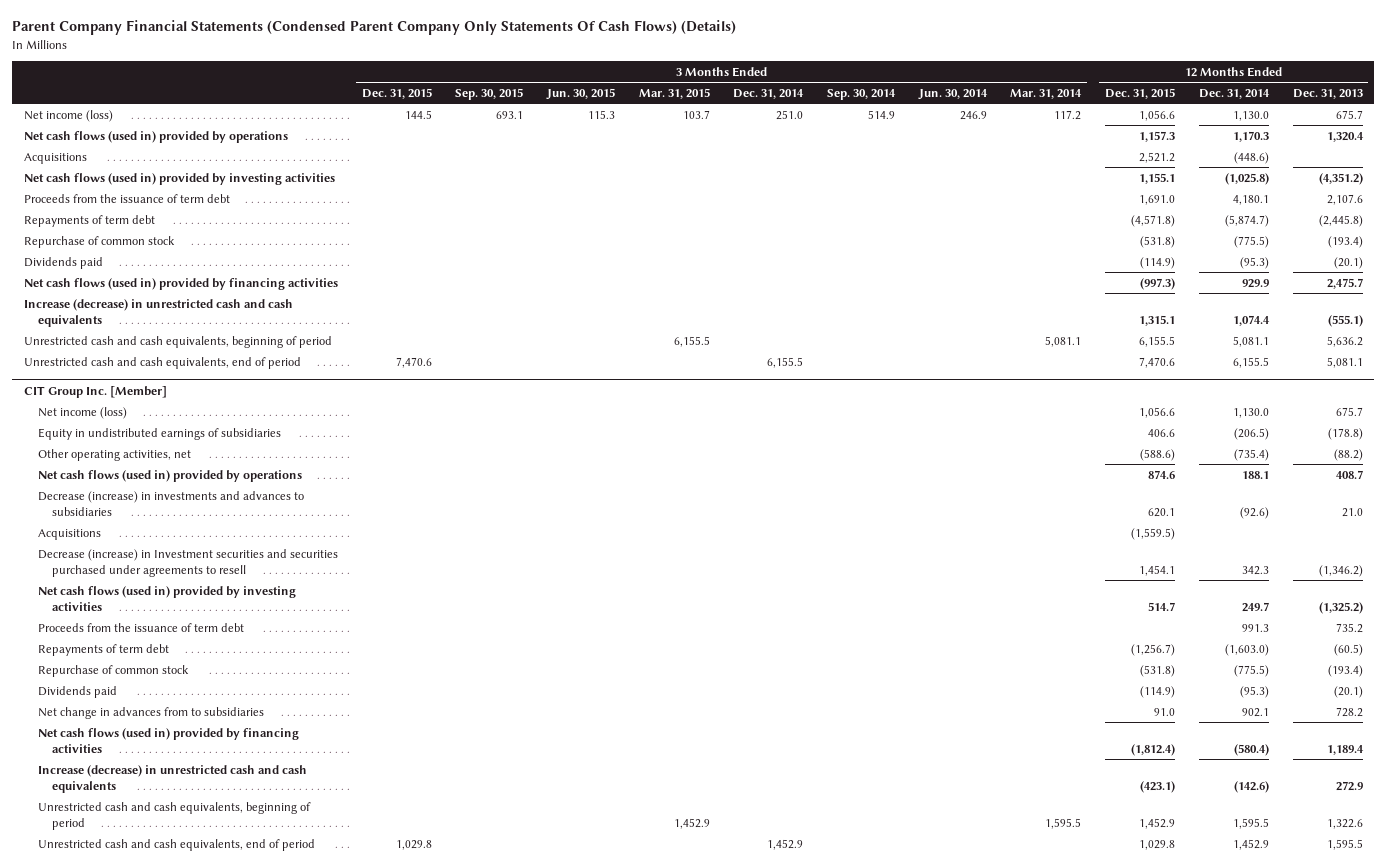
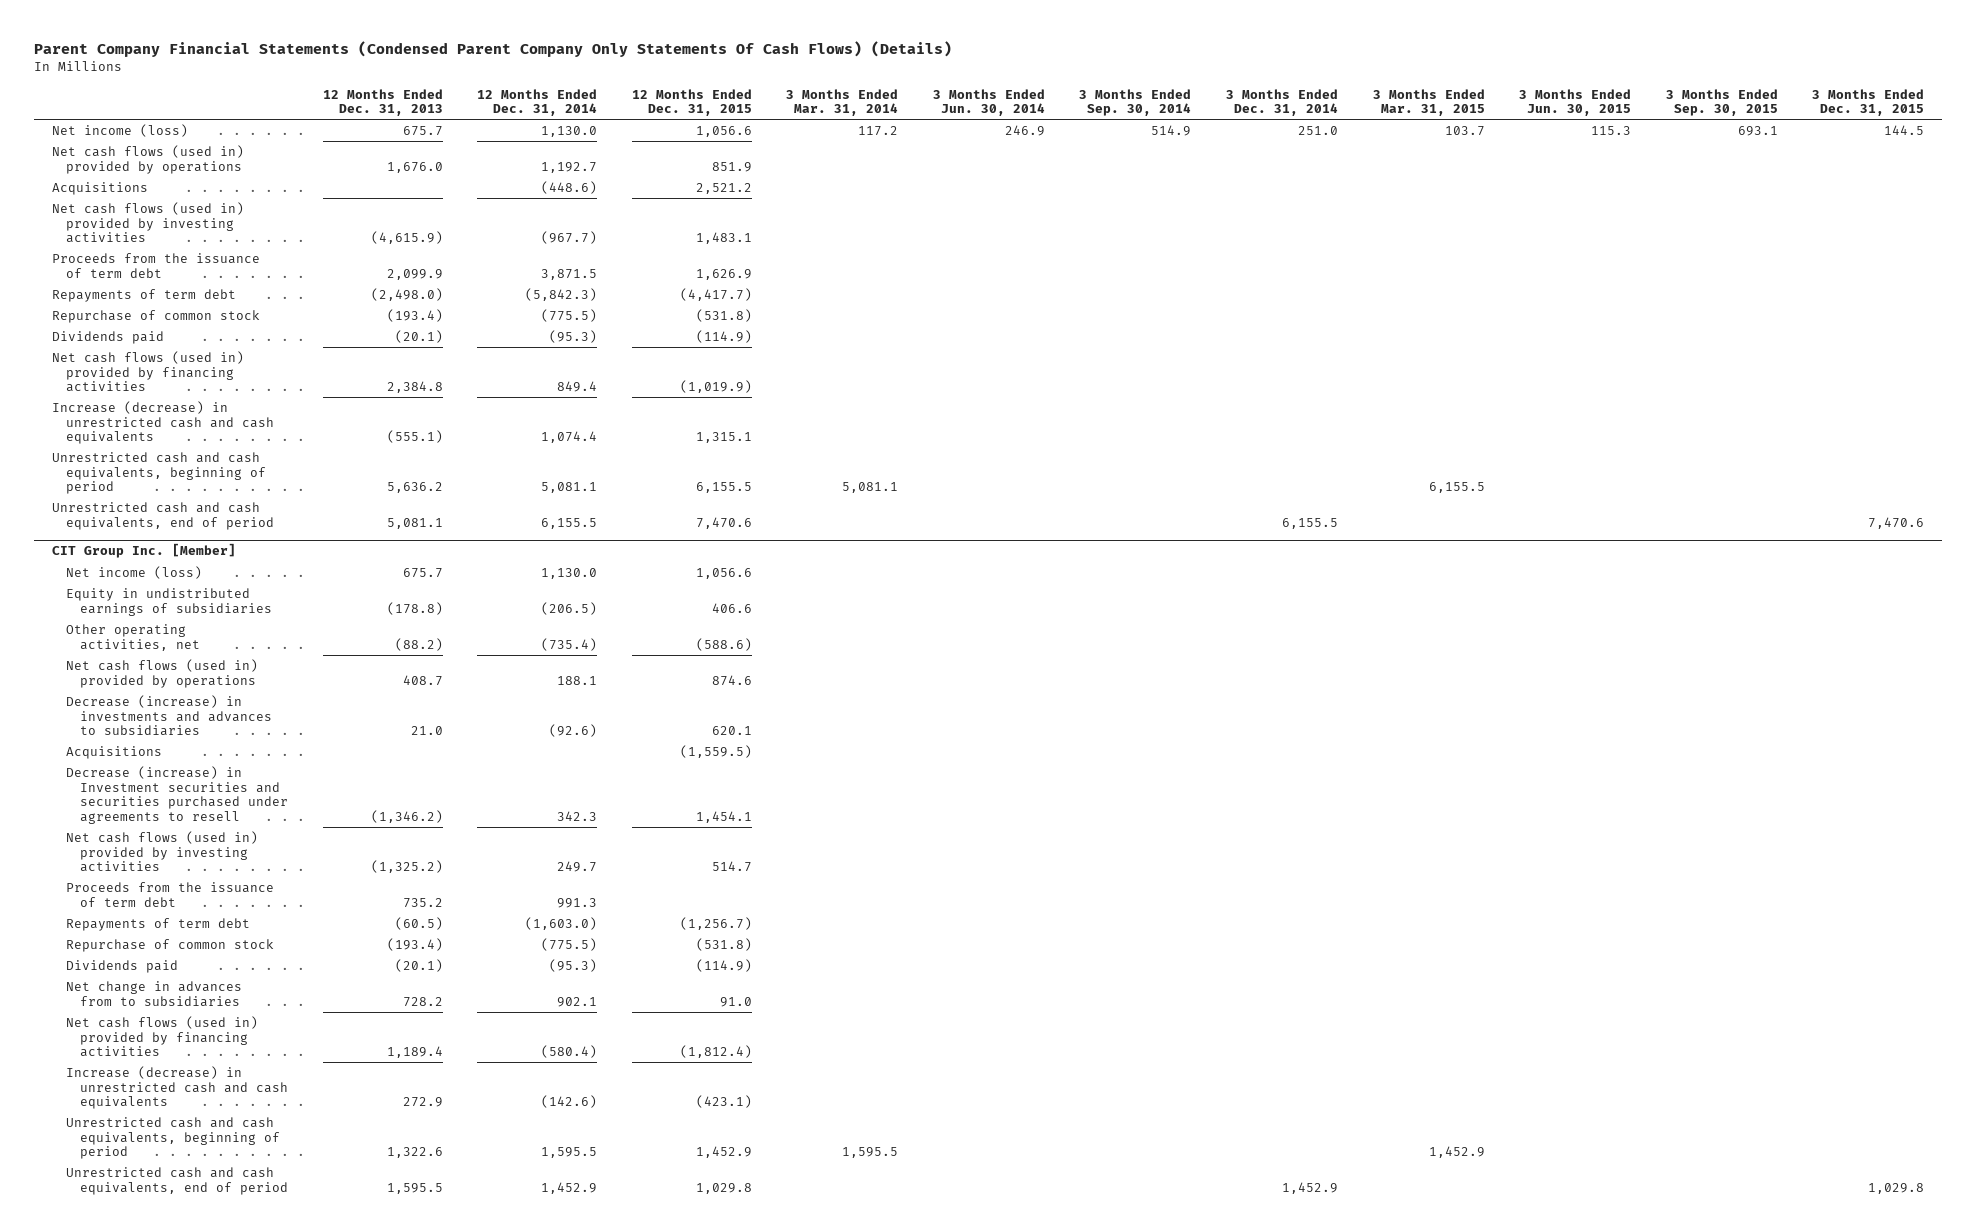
[1139,130,1176,142] 1,157.3 -> [711,161,752,172] 851.9
[1232,130,1269,142] 1,170.3 -> [541,161,598,173] 1,192.7
[1326,131,1364,142] 1,320.4 -> [386,161,443,173] 1,676.0
[1139,172,1176,184] 1,155.1 -> [695,232,752,245] 1,483.1
[1224,172,1269,185] (1,025.8) -> [541,231,598,245] (967.7)
[1318,172,1363,185] (4,351.2) -> [370,231,443,245] (4,615.9)
[1139,194,1176,205] 1,691.0 -> [695,268,752,280] 1,626.9
[1232,194,1269,205] 4,180.1 -> [541,268,598,280] 3,871.5
[1326,193,1363,205] 2,107.6 -> [386,268,443,280] 2,099.9
[1131,214,1176,227] (4,571.8) -> [679,288,752,302] (4,417.7)
[1224,214,1269,227] (5,874.7) -> [525,288,598,302] (5,842.3)
[1318,214,1363,227] (2,445.8) -> [370,288,443,302] (2,498.0)
[1140,277,1176,290] (997.3) -> [679,380,752,394] (1,019.9)
[1241,278,1269,288] 929.9 -> [557,381,598,393] 849.4
[1326,277,1363,289] 2,475.7 -> [386,381,443,394] 2,384.8

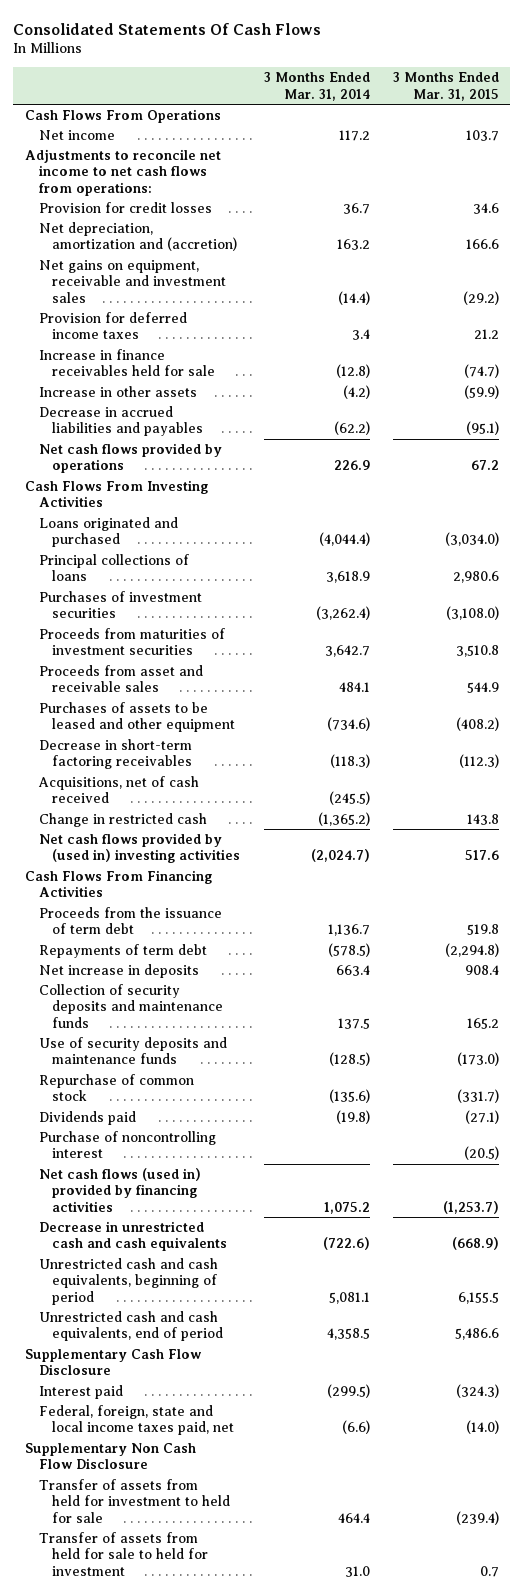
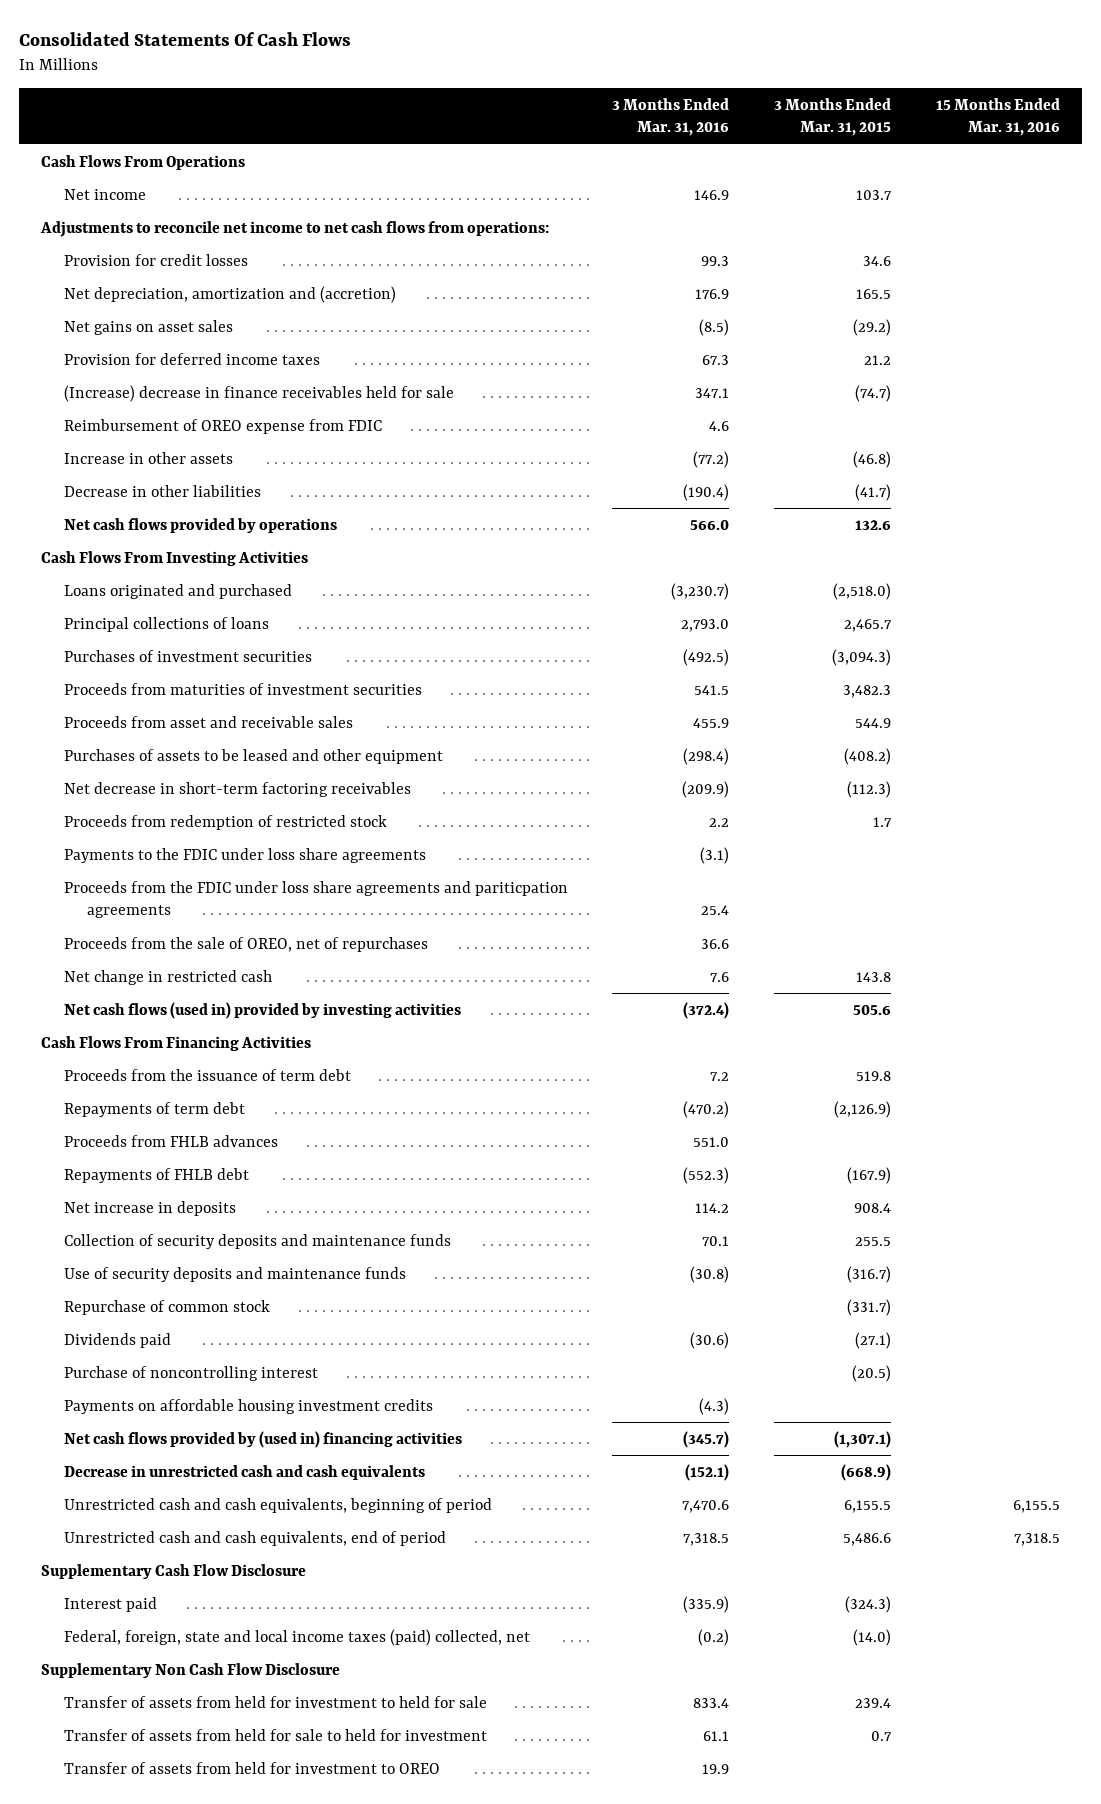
[263,72,370,101] 3 Months Ended Mar. 31, 2014 -> none
none -> [612,98,730,137] 3 Months Ended Mar. 31, 2016
none -> [935,98,1060,137] 15 Months Ended Mar. 31, 2016
[465,239,499,250] 166.6 -> [856,288,892,299] 165.5
[38,259,227,303] Net gains on equipment, receivable and investment sales -> [63,319,233,335] Net gains on asset sales
[38,348,216,377] Increase in finance receivables held for sale -> [63,384,454,402] (Increase) decrease in finance receivables held for sale
none -> [63,418,382,434] Reimbursement of OREO expense from FDIC
[463,384,499,399] (59.9) -> [853,450,892,468] (46.8)
[38,405,204,437] Decrease in accrued liabilities and payables -> [63,484,261,497] Decrease in other liabilities
[465,421,499,436] (95.1) -> [855,483,892,501] (41.7)
[470,460,499,471] 67.2 -> [855,519,892,530] 132.6
[444,532,499,547] (3,034.0) -> [833,582,892,600] (2,518.0)
[452,571,499,584] 2,980.6 -> [844,618,893,632] 2,465.7
[445,606,499,621] (3,108.0) -> [832,648,892,666] (3,094.3)
[455,645,499,658] 3,510.8 -> [843,684,892,698] 3,482.3
[37,775,199,804] Acquisitions, net of cash received -> none
[38,738,193,770] Decrease in short-term factoring receivables -> [63,781,411,797] Net decrease in short-term factoring receivables
none -> [63,814,387,830] Proceeds from redemption of restricted stock
none -> [63,847,426,863] Payments to the FDIC under loss share agreements
none -> [63,880,568,919] Proceeds from the FDIC under loss share agreements and pariticpation agreements
none -> [63,936,428,952] Proceeds from the sale of OREO, net of repurchases
[38,812,207,827] Change in restricted cash -> [63,969,272,985] Net change in restricted cash
[38,832,241,864] Net cash flows provided by (used in) investing activities -> [63,1001,461,1019] Net cash flows (used in) provided by investing activities
[464,850,499,861] 517.6 -> [853,1004,892,1015] 505.6
[444,942,499,957] (2,294.8) -> [834,1100,892,1118] (2,126.9)
none -> [63,1134,278,1147] Proceeds from FHLB advances
none -> [63,1167,249,1183] Repayments of FHLB debt
[466,1017,499,1029] 165.2 -> [855,1236,892,1246] 255.5
[456,1052,499,1067] (173.0) -> [847,1265,892,1283] (316.7)
none -> [63,1398,433,1414] Payments on affordable housing investment credits
[38,1167,201,1212] Net cash flows (used in) provided by financing activities -> [63,1430,462,1448] Net cash flows provided by (used in) financing activities
[442,1200,499,1214] (1,253.7) -> [834,1430,892,1448] (1,307.1)
[38,1404,235,1436] Federal, foreign, state and local income taxes paid, net -> [63,1628,530,1646] Federal, foreign, state and local income taxes (paid) collected, net
[455,1510,499,1525] (239.4) -> [855,1697,892,1708] 239.4
none -> [63,1761,440,1774] Transfer of assets from held for investment to OREO

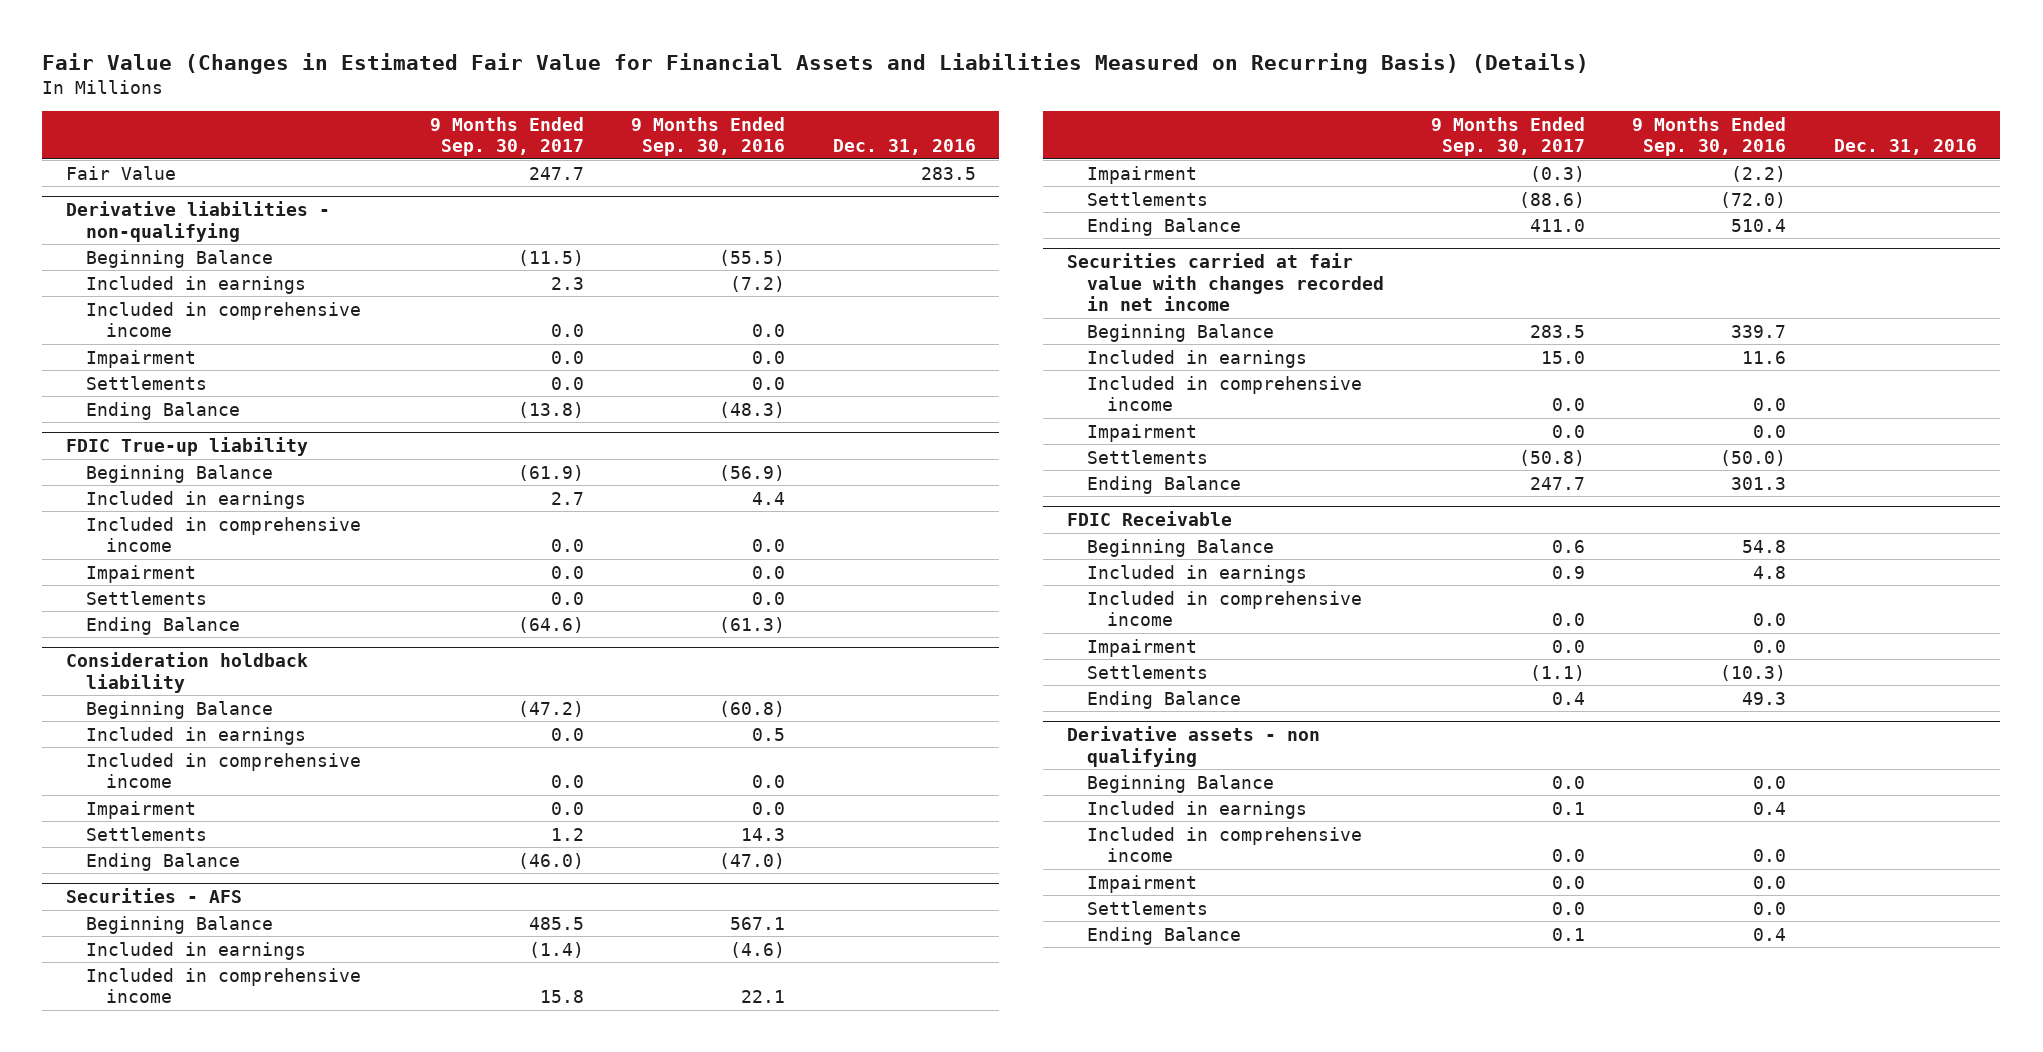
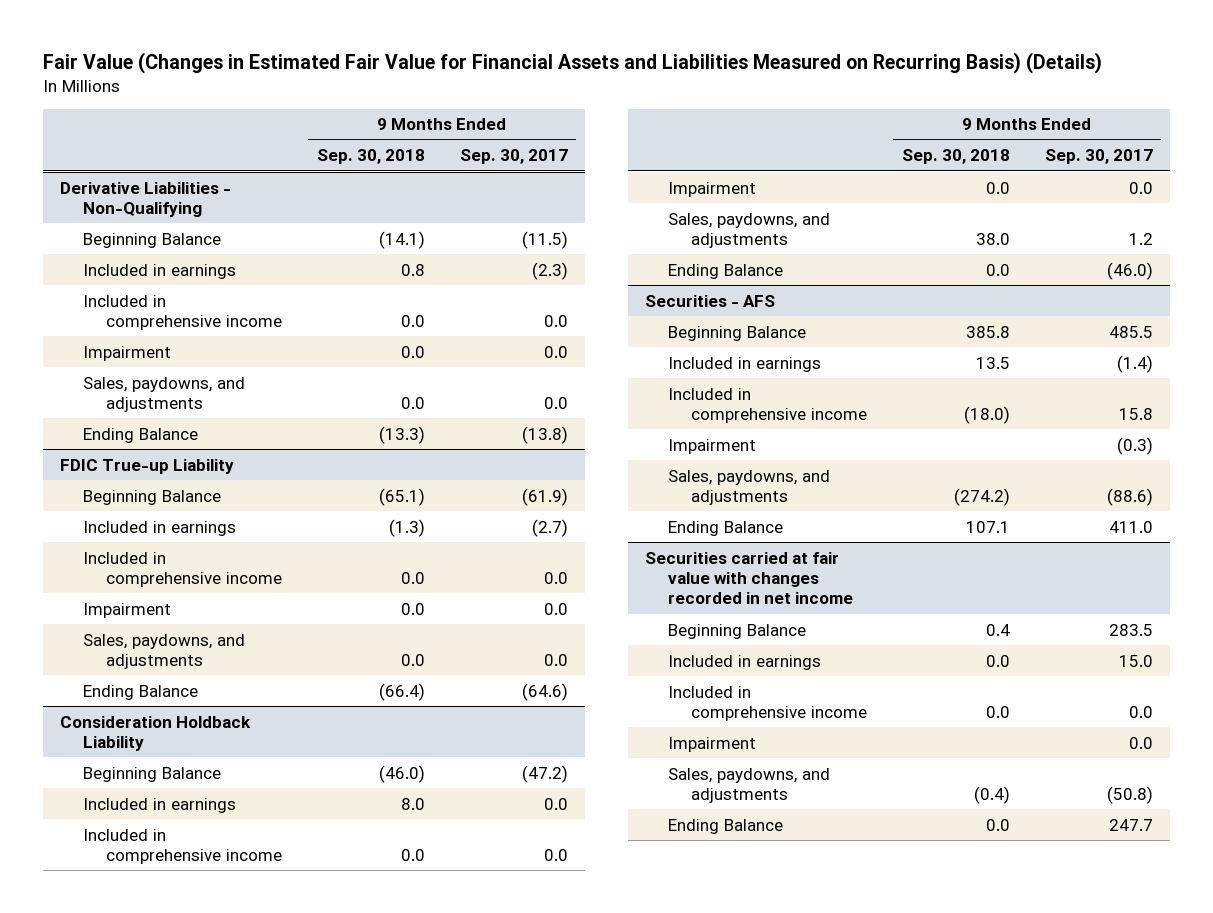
[631,116,786,157] 9 Months Ended Sep. 30, 2016 -> none
[832,139,976,156] Dec. 31, 2016 -> none
none -> [316,149,425,165] Sep. 30, 2018
[65,165,176,180] Fair Value -> none
[65,201,330,242] Derivative liabilities - non-qualifying -> [60,181,232,217] Derivative Liabilities - Non-Qualifying
[551,276,585,290] 2.3 -> [531,261,568,280] (2.3)
[86,375,208,390] Settlements -> none
none -> [82,376,245,412] Sales, paydowns, and adjustments
[65,437,308,457] FDIC True-up liability -> [60,458,235,474] FDIC True-up Liability
[551,491,585,505] 2.7 -> [531,518,568,537] (2.7)
[86,590,208,605] Settlements -> none
none -> [82,633,245,669] Sales, paydowns, and adjustments
[65,652,308,693] Consideration holdback liability -> [60,715,252,751] Consideration Holdback Liability
[86,826,208,841] Settlements -> none
none -> [667,212,830,248] Sales, paydowns, and adjustments
[1087,191,1209,206] Settlements -> [667,469,830,505] Sales, paydowns, and adjustments
[1087,449,1209,464] Settlements -> [667,767,830,803] Sales, paydowns, and adjustments
[1066,511,1232,527] FDIC Receivable -> none
[1087,538,1275,557] Beginning Balance -> none
[1087,564,1308,583] Included in earnings -> none
[1087,590,1363,627] Included in comprehensive income -> none
[1087,638,1198,657] Impairment -> none
[1087,664,1209,679] Settlements -> none
[1087,690,1242,709] Ending Balance -> none
[1066,726,1320,767] Derivative assets - non qualifying -> none
[1087,774,1275,793] Beginning Balance -> none
[1087,800,1308,819] Included in earnings -> none
[1087,826,1363,863] Included in comprehensive income -> none
[1087,874,1198,893] Impairment -> none
[1087,900,1209,915] Settlements -> none
[1087,926,1242,945] Ending Balance -> none

